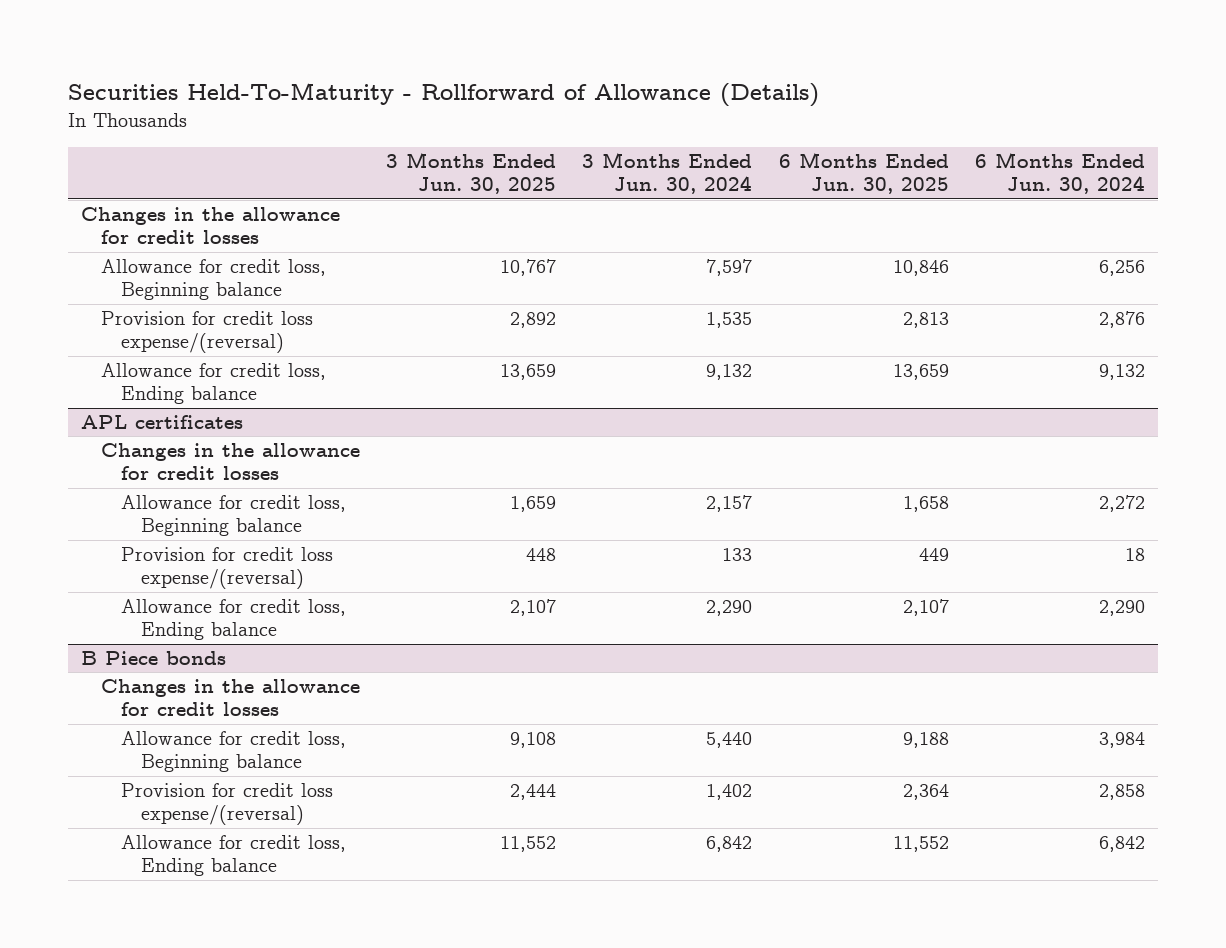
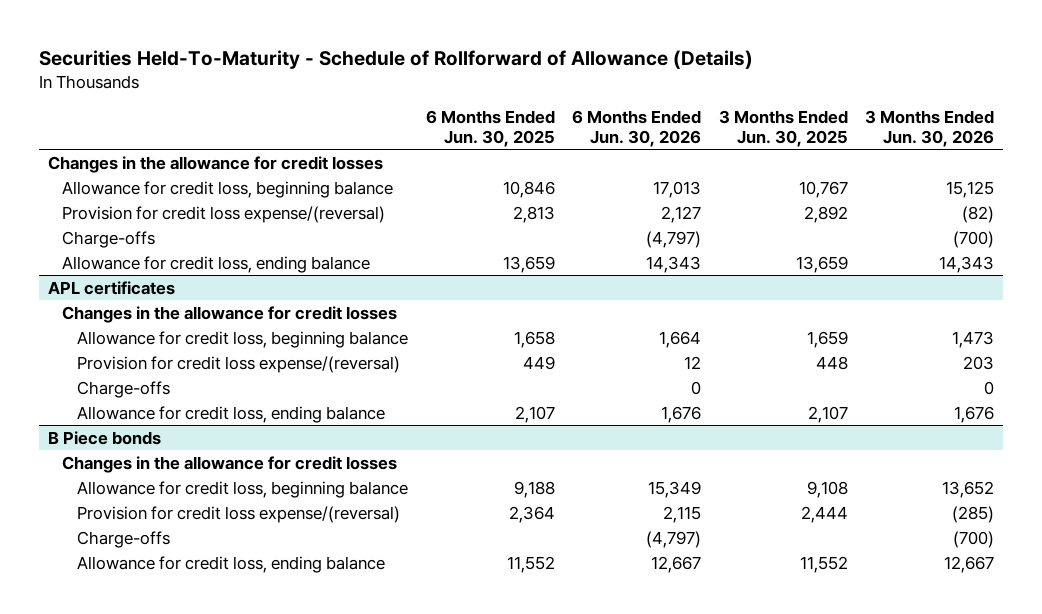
[68,82,820,107] Securities Held-To-Maturity - Rollforward of Allowance (Details) -> [38,50,753,70] Securities Held-To-Maturity - Schedule of Rollforward of Allowance (Details)
[582,152,753,195] 3 Months Ended Jun. 30, 2024 -> none
[974,152,1145,195] 6 Months Ended Jun. 30, 2024 -> none
none -> [572,110,702,147] 6 Months Ended Jun. 30, 2026
none -> [865,110,995,147] 3 Months Ended Jun. 30, 2026
[101,259,327,301] Allowance for credit loss, Beginning balance -> [62,180,394,198] Allowance for credit loss, beginning balance
none -> [62,230,156,248] Charge-offs
[101,363,327,405] Allowance for credit loss, Ending balance -> [62,255,371,273] Allowance for credit loss, ending balance
[120,495,346,537] Allowance for credit loss, Beginning balance -> [77,330,409,348] Allowance for credit loss, beginning balance
none -> [77,380,171,398] Charge-offs
[120,599,346,641] Allowance for credit loss, Ending balance -> [77,405,386,423] Allowance for credit loss, ending balance
[120,731,346,773] Allowance for credit loss, Beginning balance -> [77,480,409,498] Allowance for credit loss, beginning balance
none -> [77,530,171,548] Charge-offs
[120,835,346,877] Allowance for credit loss, Ending balance -> [77,555,386,573] Allowance for credit loss, ending balance

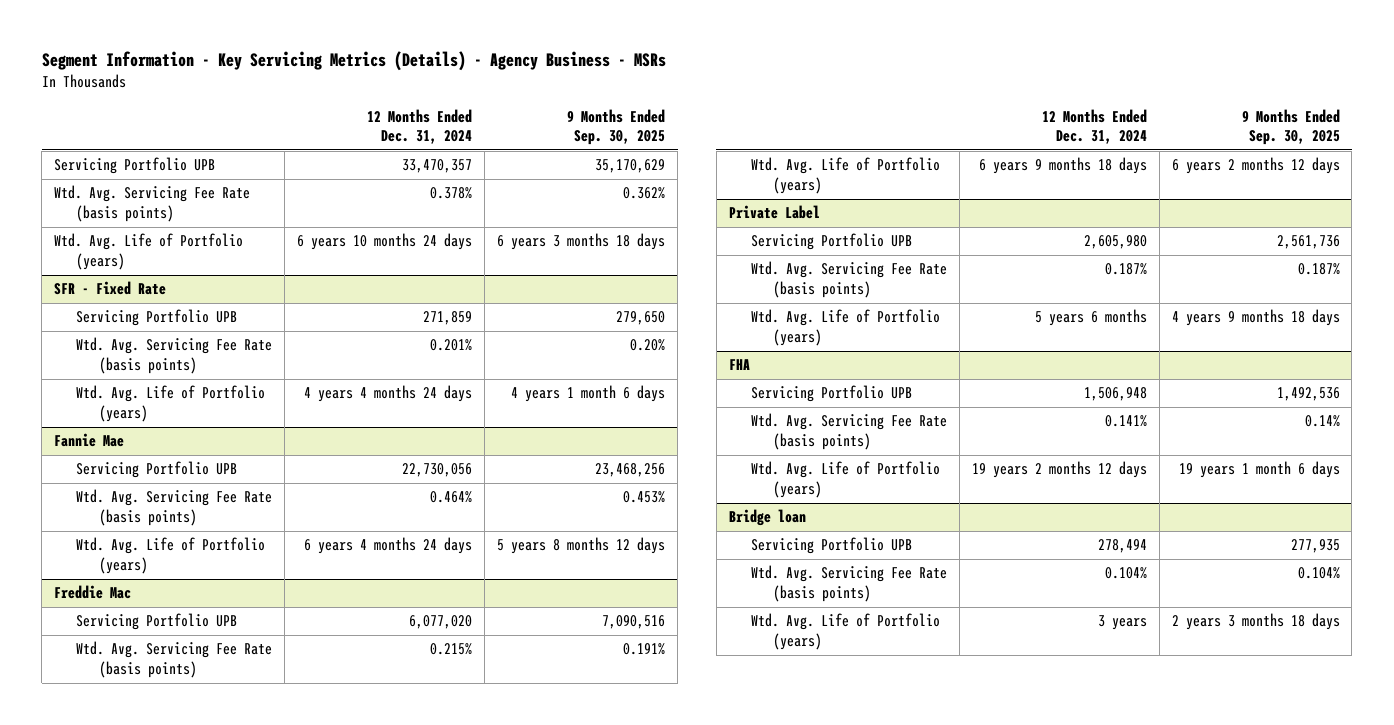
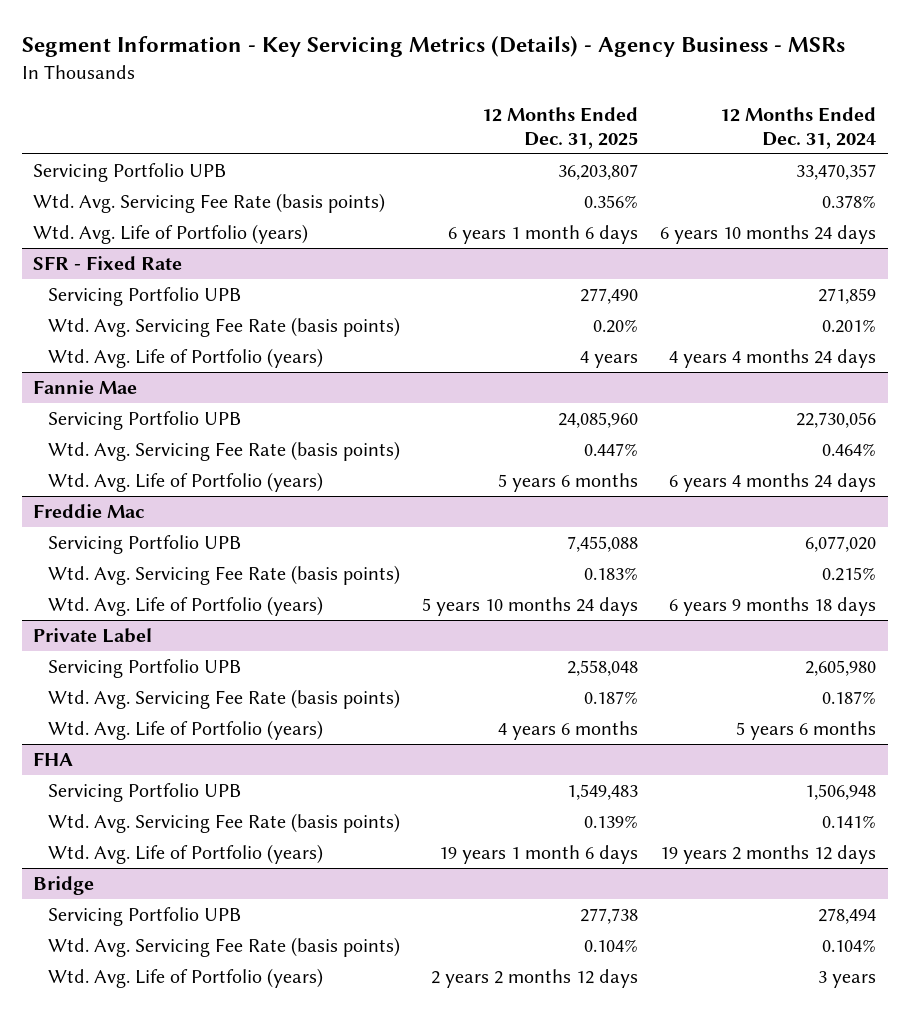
[567,108,666,146] 9 Months Ended Sep. 30, 2025 -> none
none -> [482,106,639,149] 12 Months Ended Dec. 31, 2025
[728,509,806,527] Bridge loan -> [32,875,94,895] Bridge

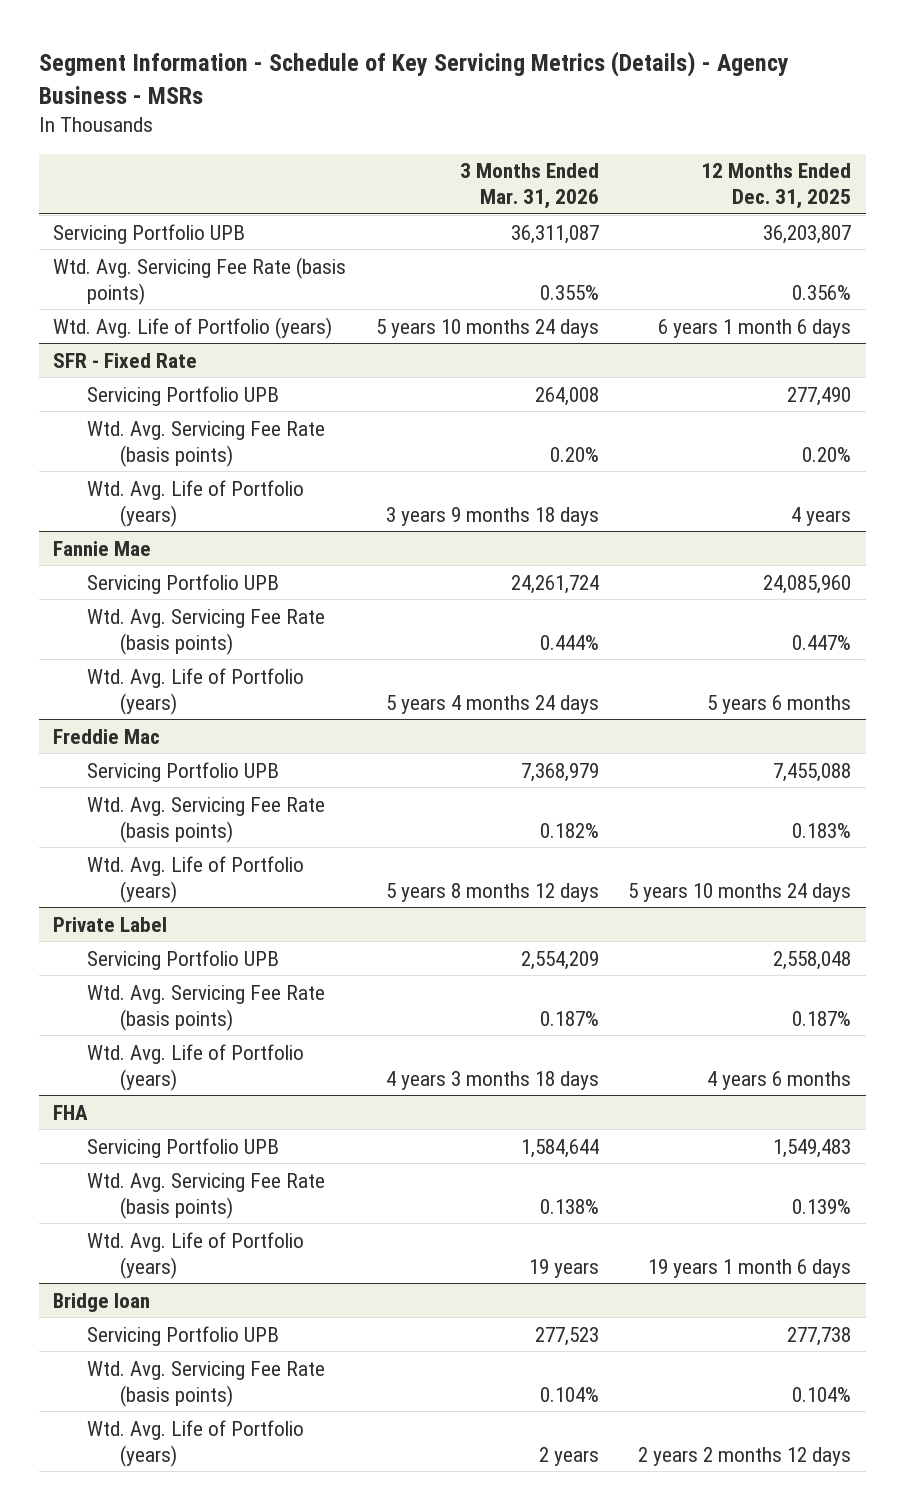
[21,36,845,58] Segment Information - Key Servicing Metrics (Details) - Agency Business - MSRs -> [38,51,789,105] Segment Information - Schedule of Key Servicing Metrics (Details) - Agency Business - MSRs
[720,106,877,149] 12 Months Ended Dec. 31, 2024 -> none
none -> [459,163,599,210] 3 Months Ended Mar. 31, 2026
[32,875,94,895] Bridge -> [53,1292,151,1312] Bridge loan

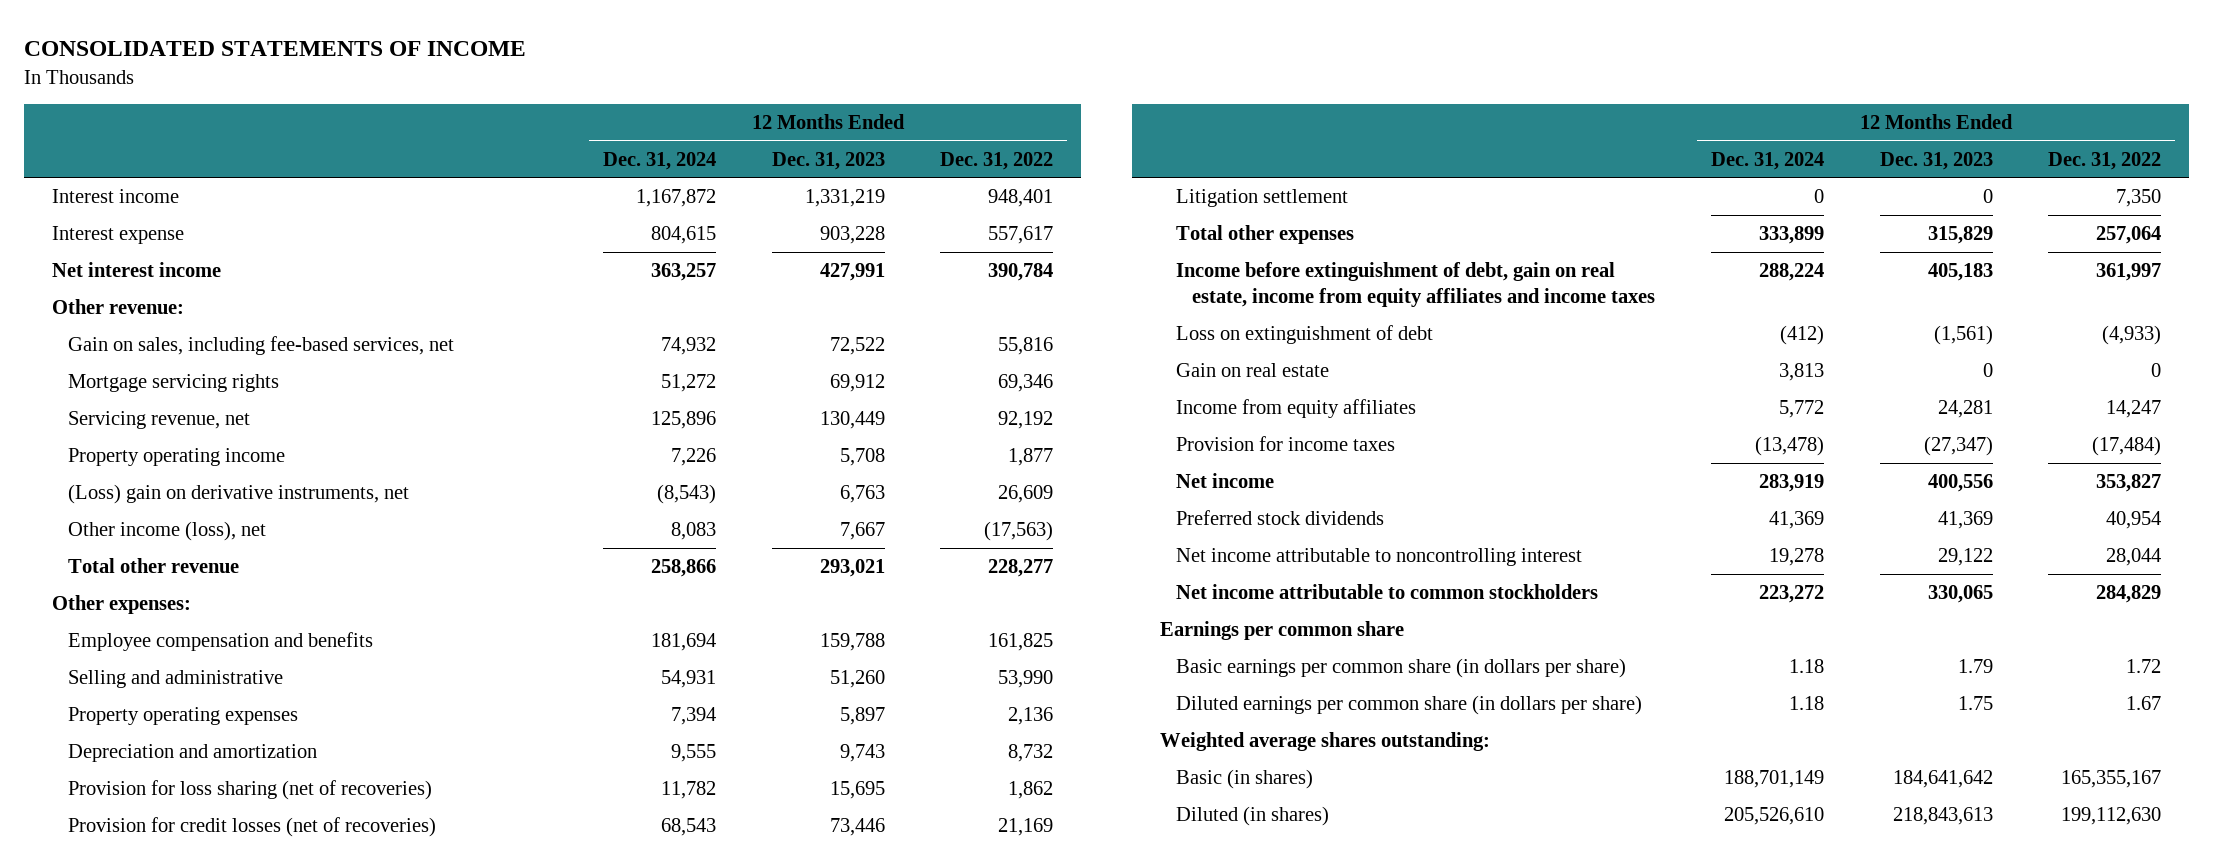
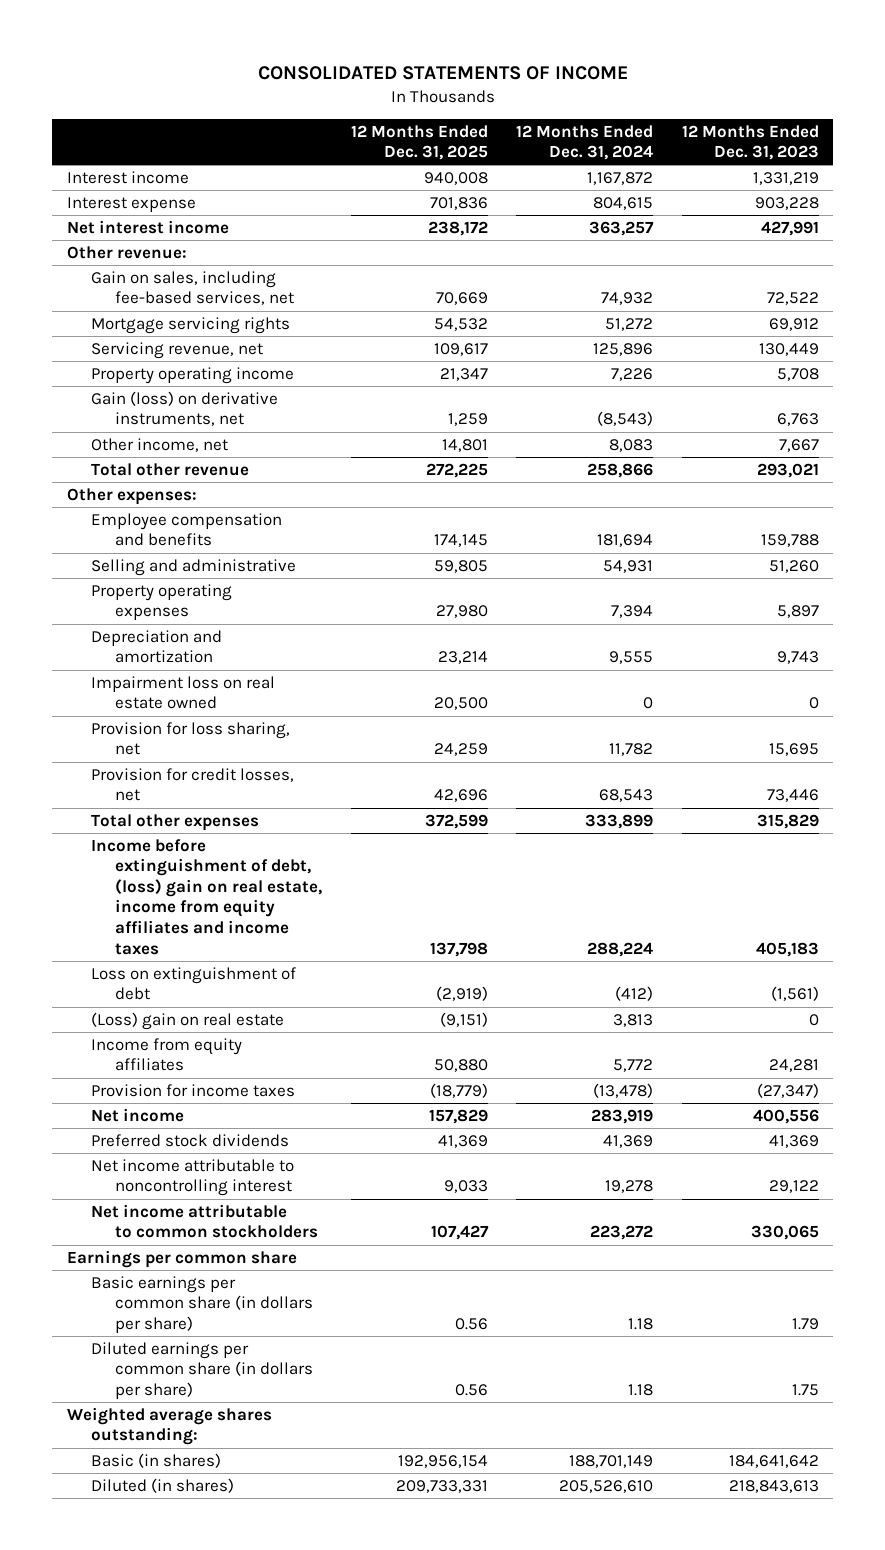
[940,151,1054,170] Dec. 31, 2022 -> none
none -> [350,124,488,161] 12 Months Ended Dec. 31, 2025
[68,483,410,504] (Loss) gain on derivative instruments, net -> [90,390,278,427] Gain (loss) on derivative instruments, net
[68,520,267,541] Other income (loss), net -> [90,437,228,452] Other income, net
[1176,188,1349,207] Litigation settlement -> none
none -> [90,675,275,710] Impairment loss on real estate owned
[68,779,433,800] Provision for loss sharing (net of recoveries) -> [90,721,290,756] Provision for loss sharing, net
[68,816,437,837] Provision for credit losses (net of recoveries) -> [90,767,294,802] Provision for credit losses, net
[1176,261,1656,308] Income before extinguishment of debt, gain on real estate, income from equity affiliates and income taxes -> [90,838,323,955] Income before extinguishment of debt, (loss) gain on real estate, income from equity affiliates and income taxes
[1176,362,1330,377] Gain on real estate -> [90,1011,284,1030] (Loss) gain on real estate

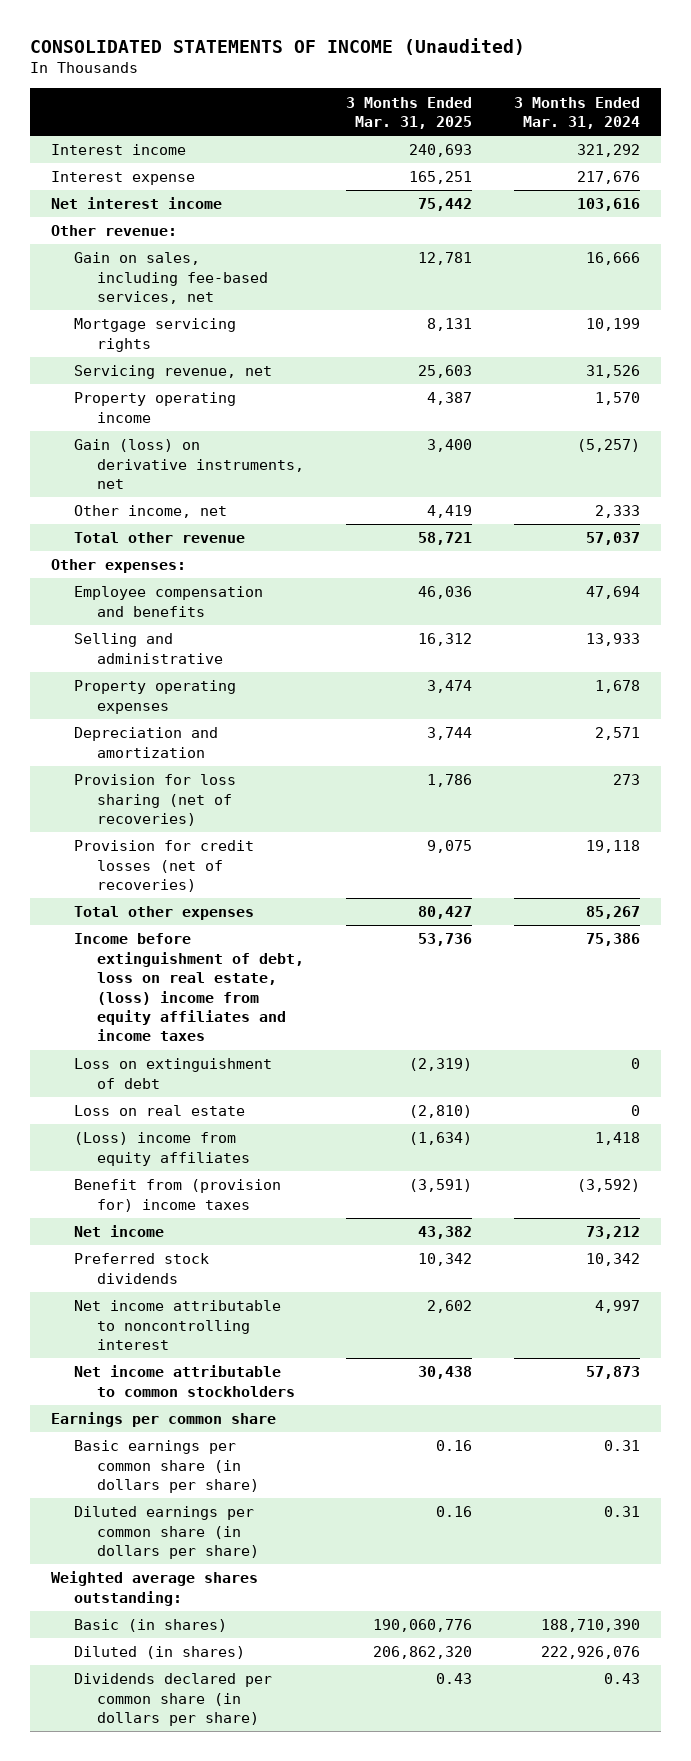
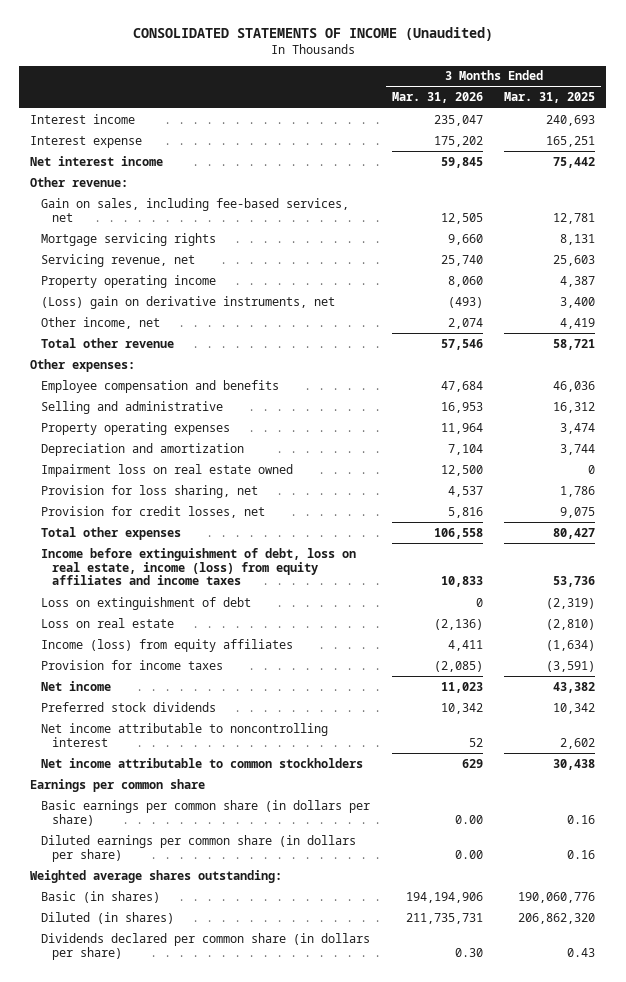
[514,96,641,130] 3 Months Ended Mar. 31, 2024 -> none
none -> [391,92,483,104] Mar. 31, 2026
[73,439,304,490] Gain (loss) on derivative instruments, net -> [41,295,336,309] (Loss) gain on derivative instruments, net
none -> [41,463,294,477] Impairment loss on real estate owned
[73,774,236,827] Provision for loss sharing (net of recoveries) -> [41,484,259,498] Provision for loss sharing, net
[73,840,254,893] Provision for credit losses (net of recoveries) -> [41,505,266,518] Provision for credit losses, net
[73,933,304,1042] Income before extinguishment of debt, loss on real estate, (loss) income from equity affiliates and income taxes -> [41,547,357,586] Income before extinguishment of debt, loss on real estate, income (loss) from equity affiliates and income taxes
[73,1132,250,1166] (Loss) income from equity affiliates -> [41,638,294,652] Income (loss) from equity affiliates
[73,1179,281,1212] Benefit from (provision for) income taxes -> [41,659,224,670] Provision for income taxes

